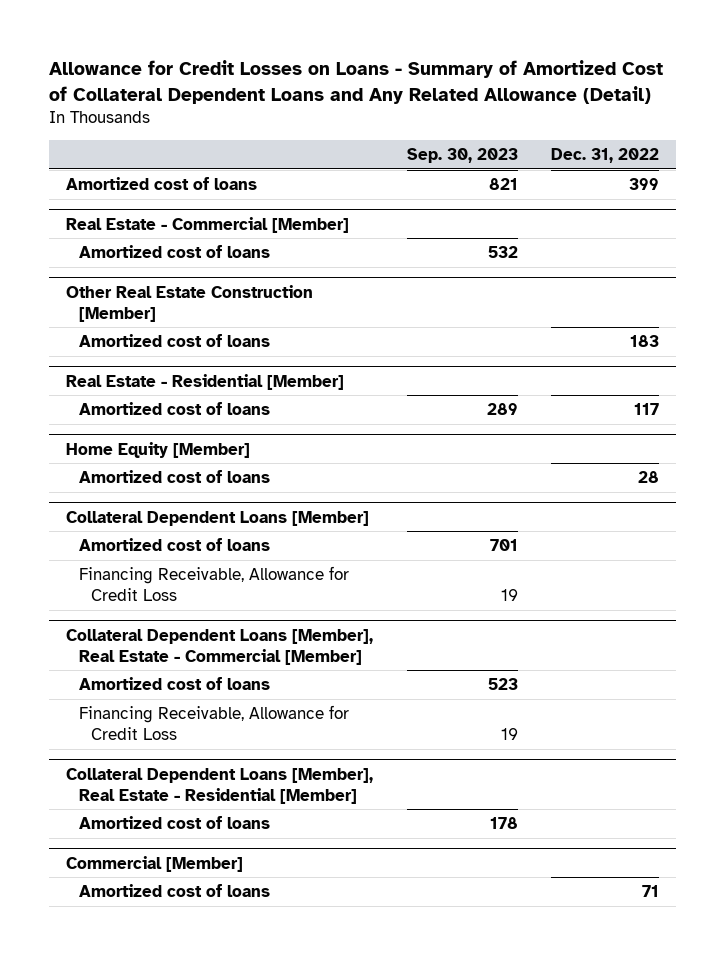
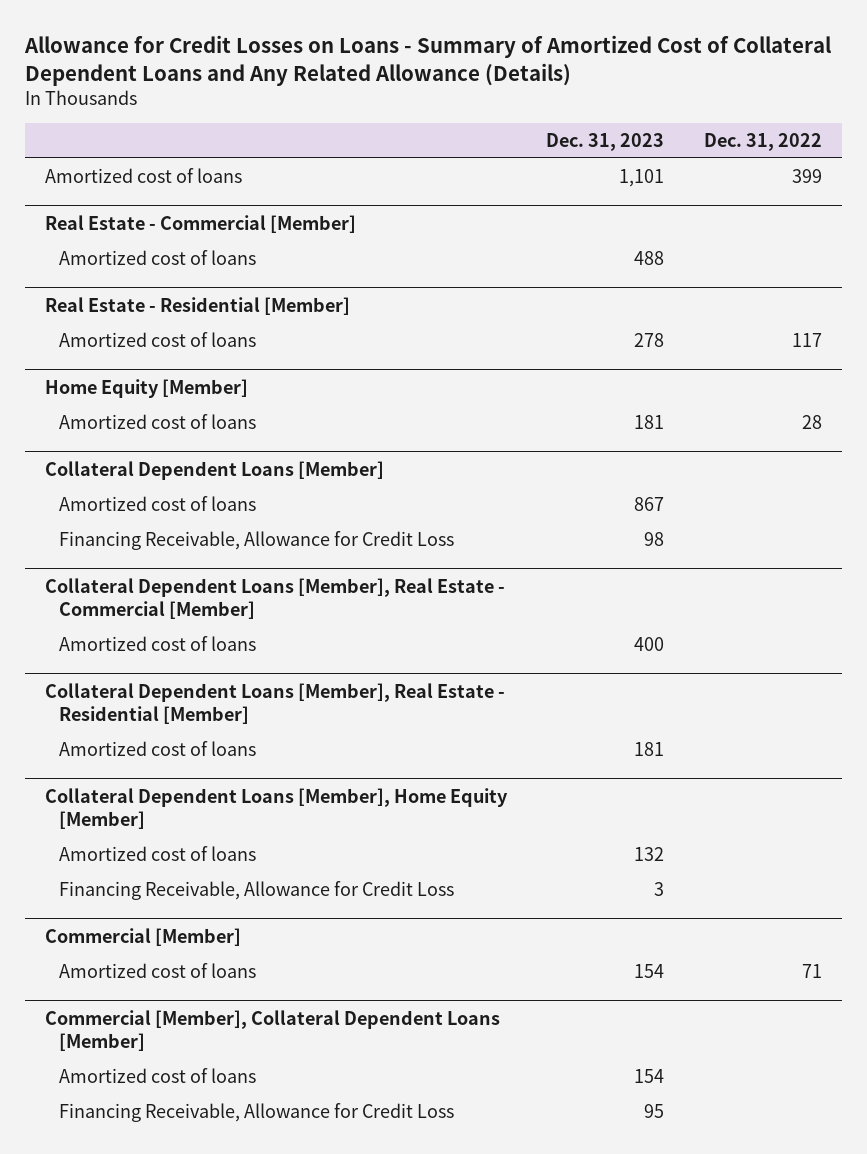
[49,60,664,104] Allowance for Credit Losses on Loans - Summary of Amortized Cost of Collateral Dependent Loans and Any Related Allowance (Detail) -> [23,34,831,86] Allowance for Credit Losses on Loans - Summary of Amortized Cost of Collateral Dependent Loans and Any Related Allowance (Details)
[406,147,518,163] Sep. 30, 2023 -> none
none -> [546,133,665,152] Dec. 31, 2023
[66,284,314,322] Other Real Estate Construction [Member] -> none
[78,334,270,348] Amortized cost of loans -> none
[78,705,349,741] Financing Receivable, Allowance for Credit Loss -> none
none -> [44,787,508,830] Collateral Dependent Loans [Member], Home Equity [Member]
none -> [59,846,257,862] Amortized cost of loans
none -> [59,881,455,901] Financing Receivable, Allowance for Credit Loss
none -> [44,1009,500,1052] Commercial [Member], Collateral Dependent Loans [Member]
none -> [59,1068,257,1084] Amortized cost of loans
none -> [59,1103,455,1123] Financing Receivable, Allowance for Credit Loss

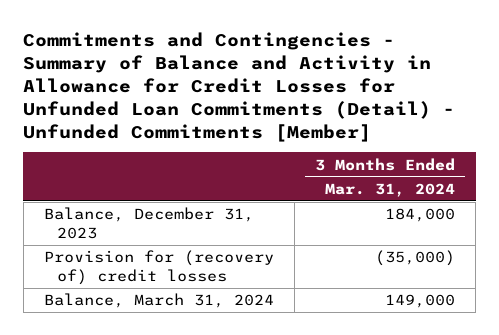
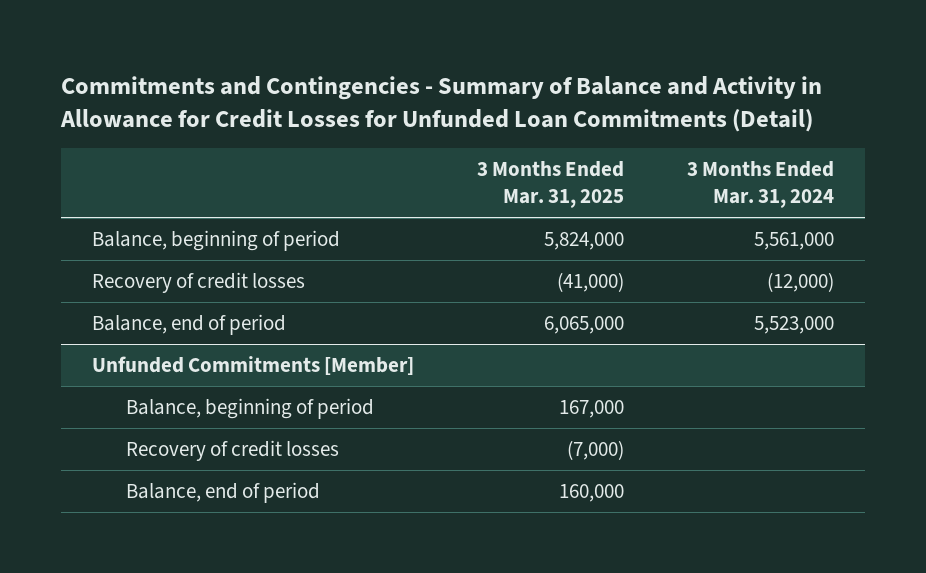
[23,32,456,142] Commitments and Contingencies - Summary of Balance and Activity in Allowance for Credit Losses for Unfunded Loan Commitments (Detail) - Unfunded Commitments [Member] -> [59,75,822,132] Commitments and Contingencies - Summary of Balance and Activity in Allowance for Credit Losses for Unfunded Loan Commitments (Detail)
none -> [477,161,625,208] 3 Months Ended Mar. 31, 2025
[43,207,254,240] Balance, December 31, 2023 -> none
[43,293,274,309] Balance, March 31, 2024 -> none
none -> [92,230,341,252] Balance, beginning of period
[43,250,274,286] Provision for (recovery of) credit losses -> [92,272,306,294] Recovery of credit losses
[375,250,456,267] (35,000) -> [766,272,834,293] (12,000)
none -> [92,314,287,336] Balance, end of period
none -> [92,356,415,376] Unfunded Commitments [Member]
none -> [126,398,375,420] Balance, beginning of period
none -> [126,440,340,462] Recovery of credit losses
none -> [126,482,321,504] Balance, end of period

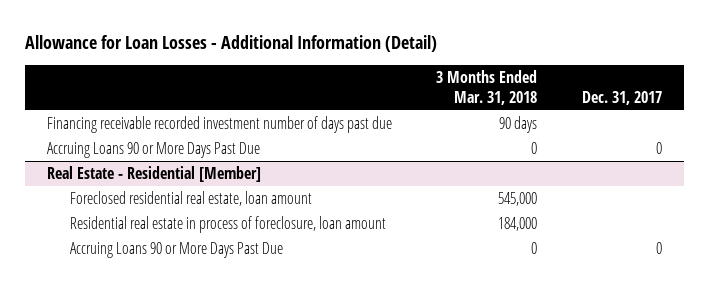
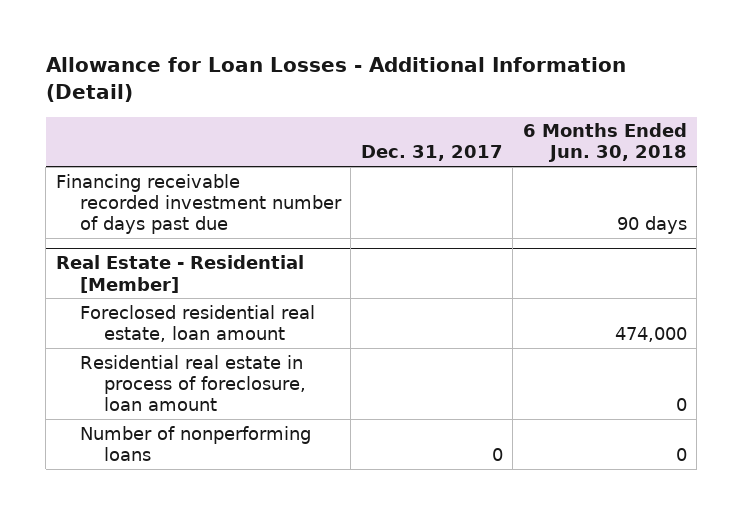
[436,69,538,105] 3 Months Ended Mar. 31, 2018 -> none
none -> [522,123,687,163] 6 Months Ended Jun. 30, 2018
[46,141,260,158] Accruing Loans 90 or More Days Past Due -> none
[70,241,284,258] Accruing Loans 90 or More Days Past Due -> none
none -> [79,425,311,461] Number of nonperforming loans

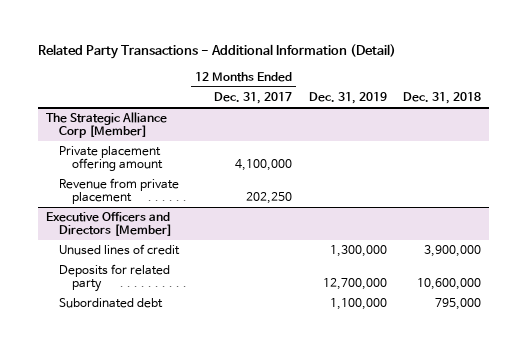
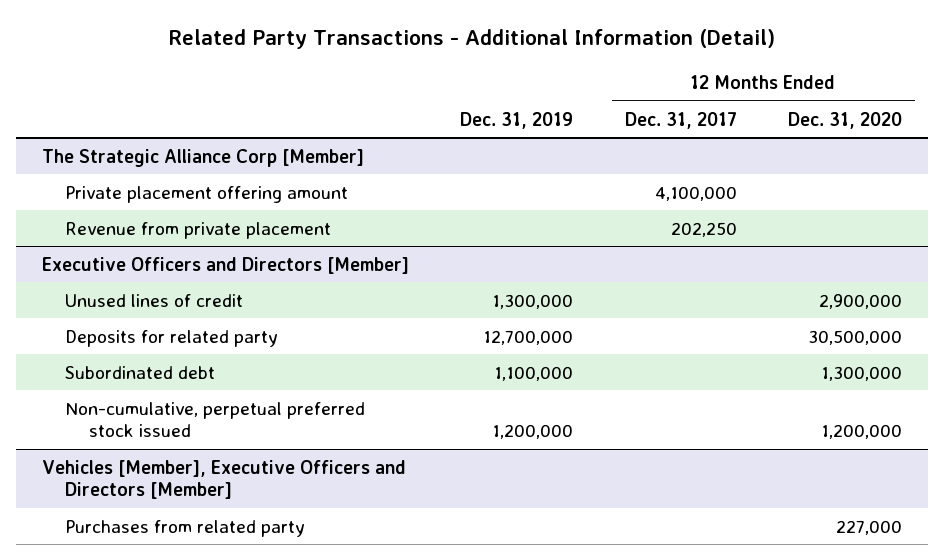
[402,92,481,105] Dec. 31, 2018 -> none
none -> [788,111,903,129] Dec. 31, 2020
none -> [65,401,366,438] Non-cumulative, perpetual preferred stock issued
none -> [41,459,406,500] Vehicles [Member], Executive Officers and Directors [Member]
none -> [65,519,306,537] Purchases from related party

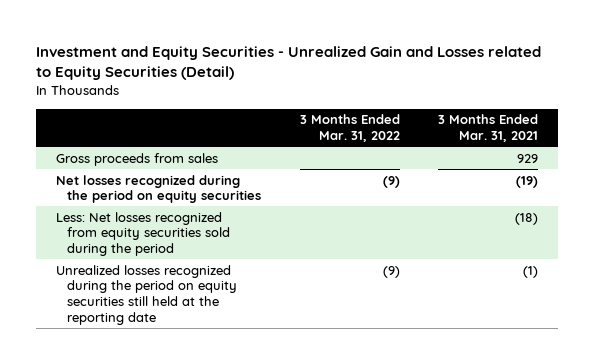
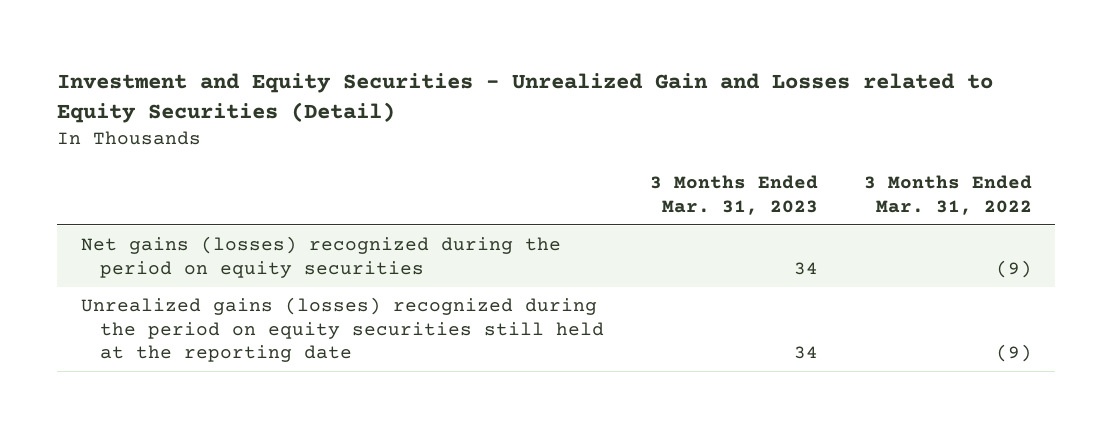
[438,114,539,142] 3 Months Ended Mar. 31, 2021 -> none
none -> [650,175,819,215] 3 Months Ended Mar. 31, 2023
[55,152,218,166] Gross proceeds from sales -> none
[55,211,231,257] Less: Net losses recognized from equity securities sold during the period -> none
[55,174,262,204] Net losses recognized during the period on equity securities -> [80,236,561,278] Net gains (losses) recognized during the period on equity securities
[55,264,238,326] Unrealized losses recognized during the period on equity securities still held at the reporting date -> [80,297,605,363] Unrealized gains (losses) recognized during the period on equity securities still held at the reporting date

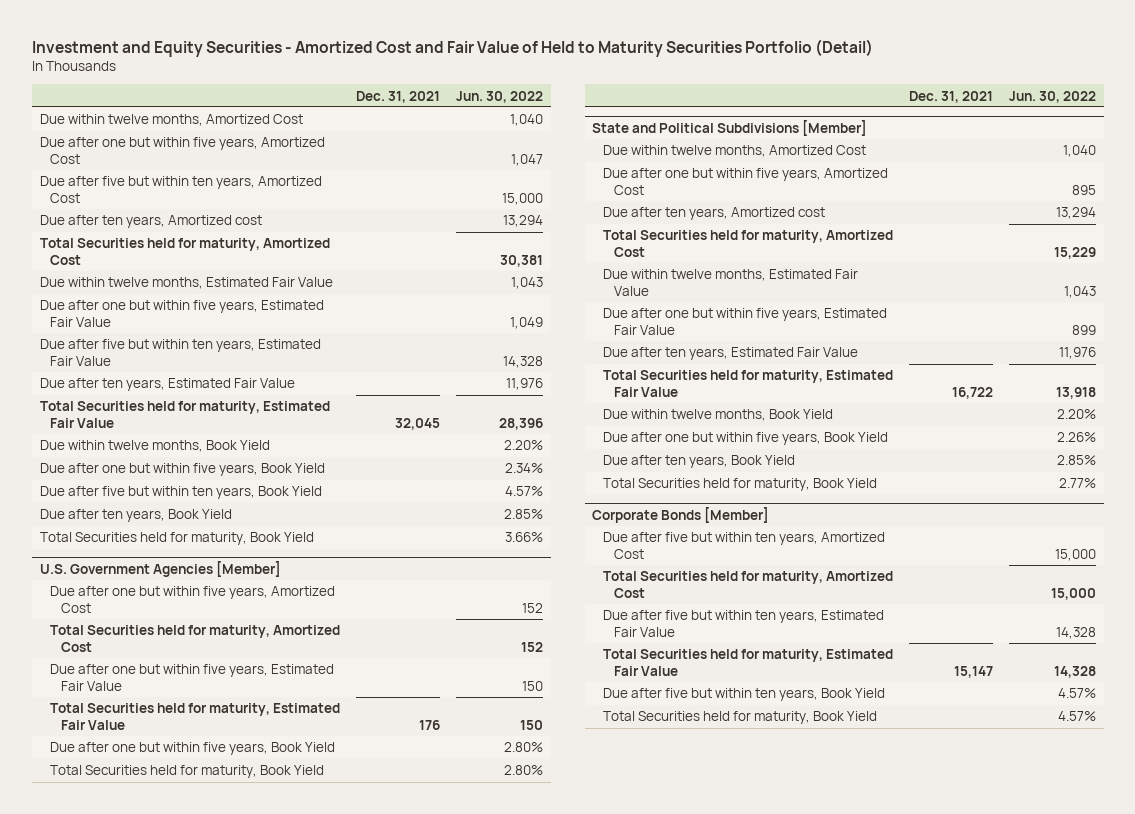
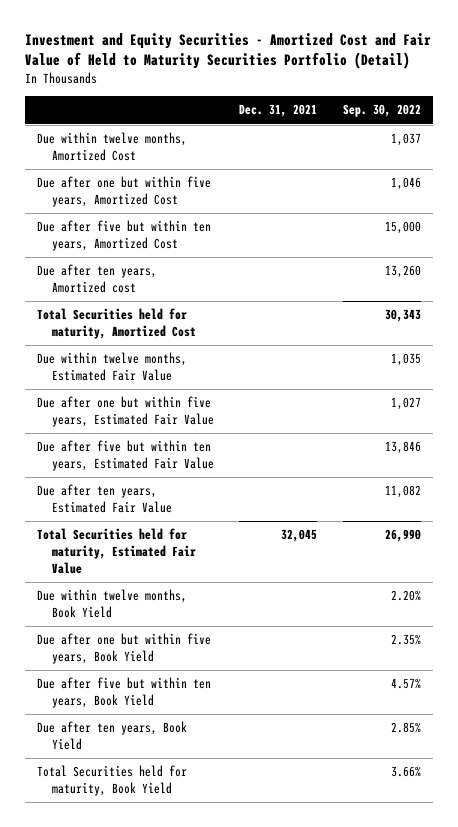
[455,90,543,103] Jun. 30, 2022 -> none
none -> [342,104,421,118] Sep. 30, 2022
[39,560,281,577] U.S. Government Agencies [Member] -> none
[50,586,336,614] Due after one but within five years, Amortized Cost -> none
[50,625,341,653] Total Securities held for maturity, Amortized Cost -> none
[50,664,335,692] Due after one but within five years, Estimated Fair Value -> none
[50,703,341,731] Total Securities held for maturity, Estimated Fair Value -> none
[50,742,336,756] Due after one but within five years, Book Yield -> none
[50,765,325,779] Total Securities held for maturity, Book Yield -> none
[592,119,868,136] State and Political Subdivisions [Member] -> none
[603,145,867,158] Due within twelve months, Amortized Cost -> none
[603,168,889,196] Due after one but within five years, Amortized Cost -> none
[603,207,826,221] Due after ten years, Amortized cost -> none
[603,230,894,258] Total Securities held for maturity, Amortized Cost -> none
[603,269,859,297] Due within twelve months, Estimated Fair Value -> none
[603,308,888,336] Due after one but within five years, Estimated Fair Value -> none
[603,347,859,361] Due after ten years, Estimated Fair Value -> none
[603,370,894,398] Total Securities held for maturity, Estimated Fair Value -> none
[603,409,834,422] Due within twelve months, Book Yield -> none
[603,432,889,446] Due after one but within five years, Book Yield -> none
[603,455,796,469] Due after ten years, Book Yield -> none
[603,478,878,492] Total Securities held for maturity, Book Yield -> none
[592,506,770,523] Corporate Bonds [Member] -> none
[603,532,886,560] Due after five but within ten years, Amortized Cost -> none
[603,571,894,599] Total Securities held for maturity, Amortized Cost -> none
[603,610,885,638] Due after five but within ten years, Estimated Fair Value -> none
[603,649,894,677] Total Securities held for maturity, Estimated Fair Value -> none
[603,688,886,702] Due after five but within ten years, Book Yield -> none
[603,711,878,725] Total Securities held for maturity, Book Yield -> none

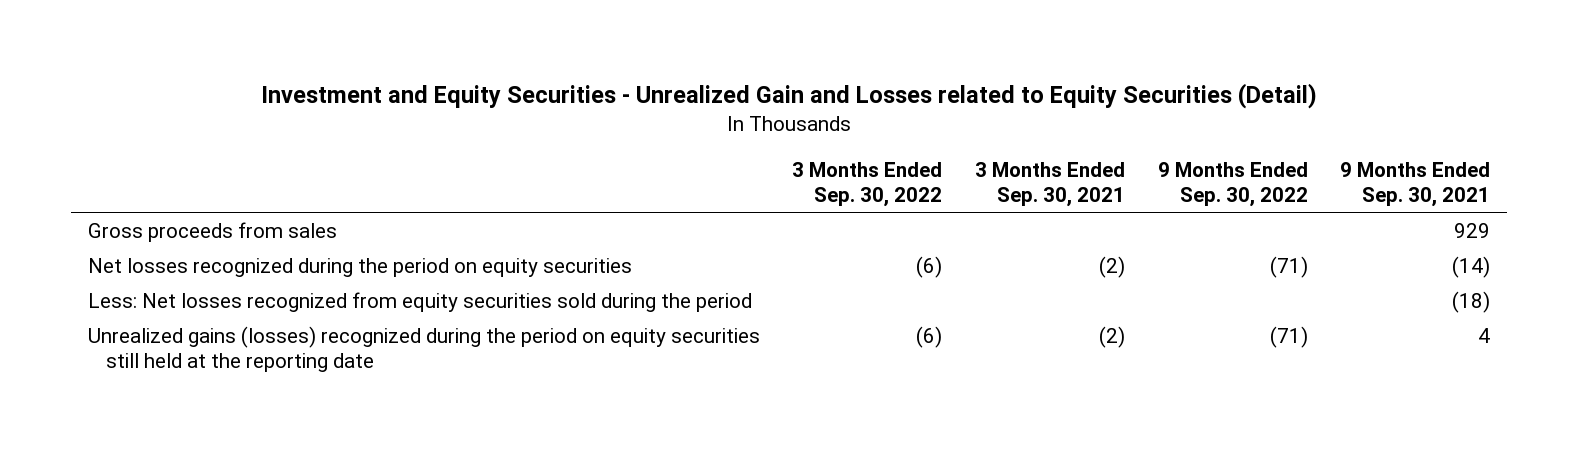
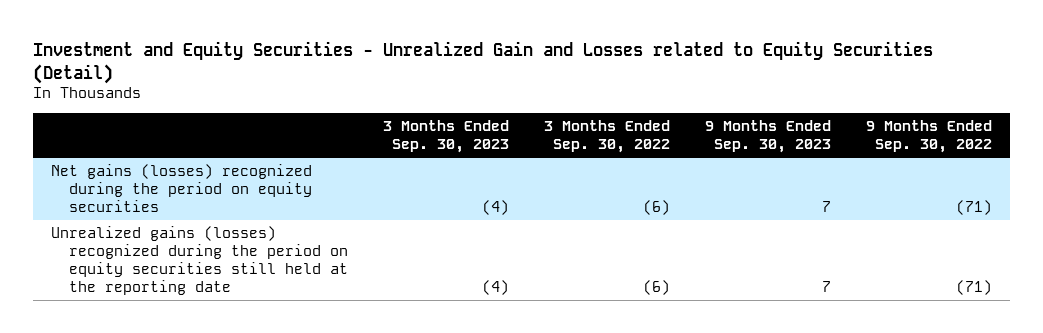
[974,161,1125,208] 3 Months Ended Sep. 30, 2021 -> none
[1340,161,1491,208] 9 Months Ended Sep. 30, 2021 -> none
none -> [383,120,510,154] 3 Months Ended Sep. 30, 2023
none -> [705,120,832,154] 9 Months Ended Sep. 30, 2023
[87,221,337,242] Gross proceeds from sales -> none
[87,291,752,312] Less: Net losses recognized from equity securities sold during the period -> none
[87,257,632,277] Net losses recognized during the period on equity securities -> [51,164,313,213] Net gains (losses) recognized during the period on equity securities

